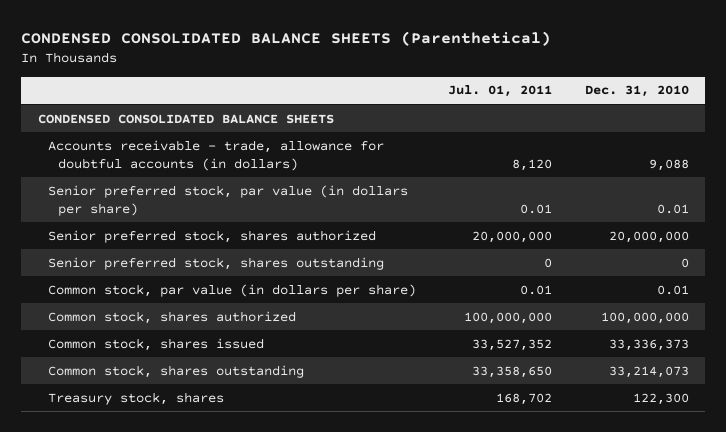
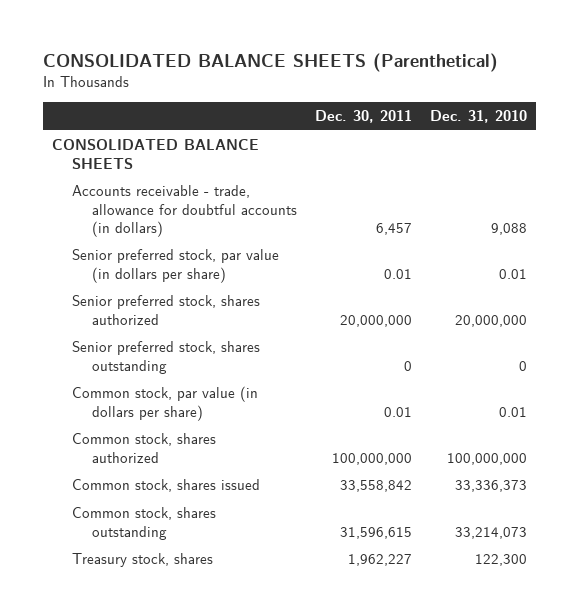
[21,31,552,47] CONDENSED CONSOLIDATED BALANCE SHEETS (Parenthetical) -> [43,52,499,72] CONSOLIDATED BALANCE SHEETS (Parenthetical)
[448,85,553,98] Jul. 01, 2011 -> none
none -> [315,110,413,124] Dec. 30, 2011
[37,113,334,124] CONDENSED CONSOLIDATED BALANCE SHEETS -> [51,139,259,169] CONSOLIDATED BALANCE SHEETS

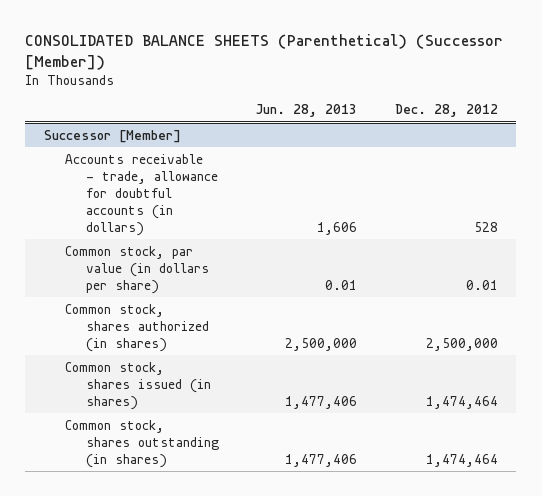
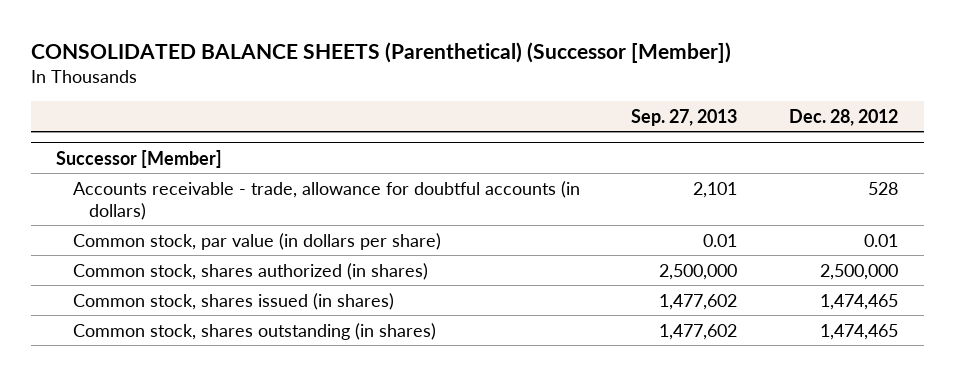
[256,104,358,118] Jun. 28, 2013 -> none
none -> [631,108,738,126] Sep. 27, 2013
[425,395,498,409] 1,474,464 -> [820,293,899,310] 1,474,465
[425,453,498,467] 1,474,464 -> [820,323,899,340] 1,474,465

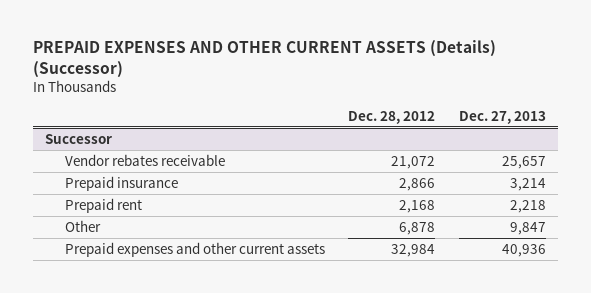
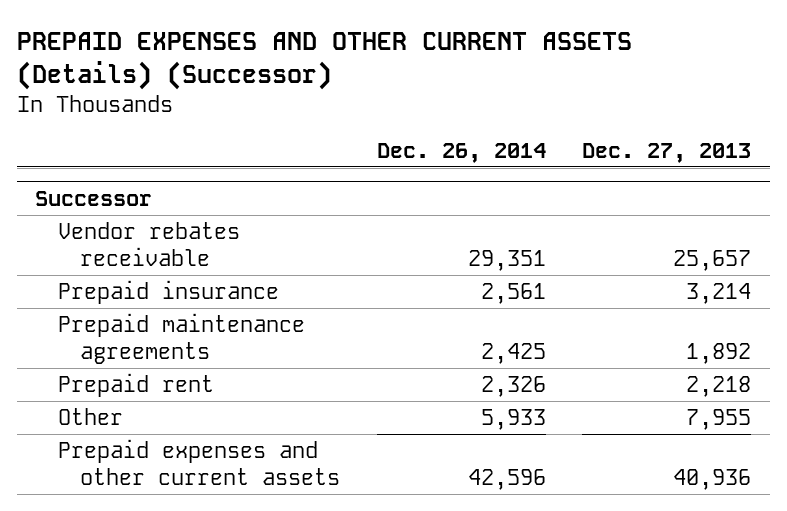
[348,110,436,124] Dec. 28, 2012 -> none
none -> [376,142,546,163] Dec. 26, 2014
none -> [57,313,305,365] Prepaid maintenance agreements
[510,221,547,235] 9,847 -> [686,409,752,431] 7,955

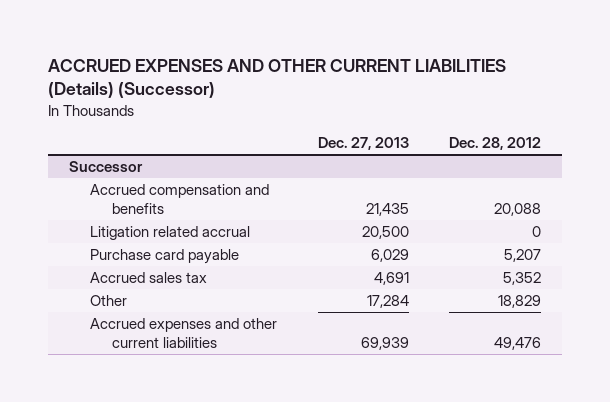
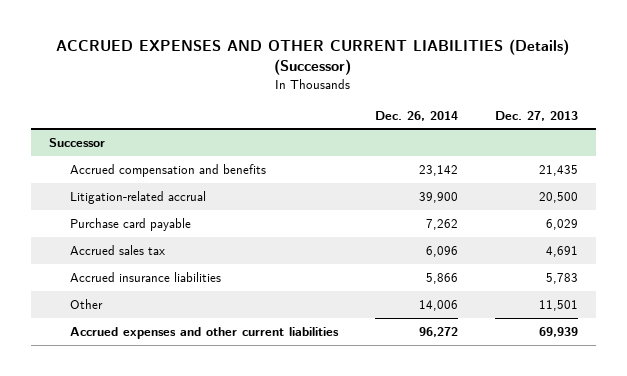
[449,136,542,150] Dec. 28, 2012 -> none
none -> [374,110,458,121] Dec. 26, 2014
[90,226,251,241] Litigation related accrual -> [69,190,206,204] Litigation-related accrual
none -> [69,271,221,282] Accrued insurance liabilities
[366,295,409,309] 17,284 -> [538,299,578,311] 11,501

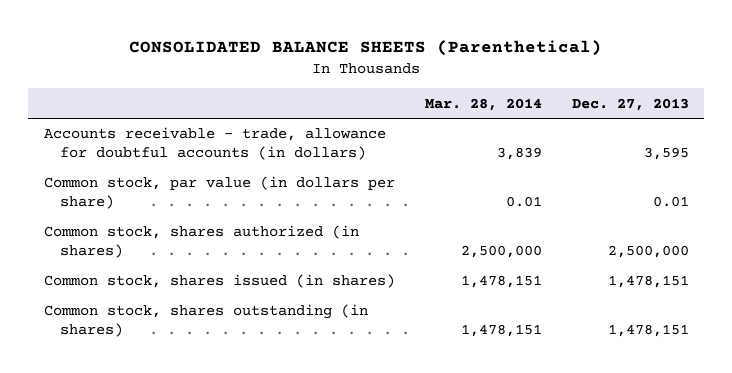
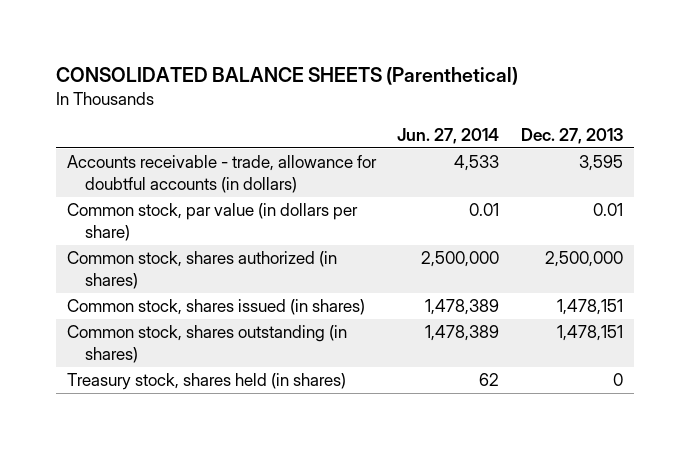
[424,97,542,111] Mar. 28, 2014 -> none
none -> [397,127,500,144] Jun. 27, 2014
none -> [66,373,346,391] Treasury stock, shares held (in shares)

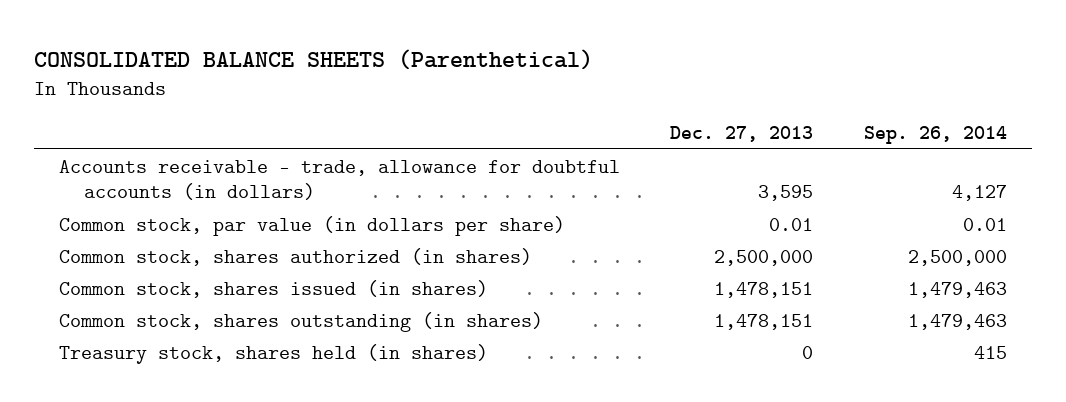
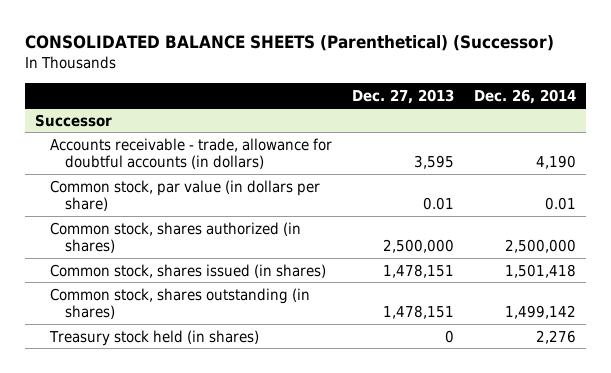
[33,48,593,70] CONSOLIDATED BALANCE SHEETS (Parenthetical) -> [25,35,555,52] CONSOLIDATED BALANCE SHEETS (Parenthetical) (Successor)
[863,125,1007,144] Sep. 26, 2014 -> none
none -> [474,88,577,104] Dec. 26, 2014
none -> [35,113,113,127] Successor
[59,343,489,364] Treasury stock, shares held (in shares) -> [49,329,260,346] Treasury stock held (in shares)

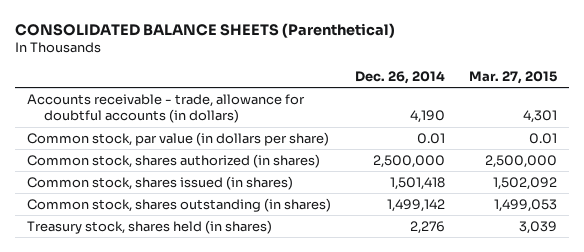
[25,35,555,52] CONSOLIDATED BALANCE SHEETS (Parenthetical) (Successor) -> [14,22,395,38] CONSOLIDATED BALANCE SHEETS (Parenthetical)
[352,88,455,104] Dec. 27, 2013 -> none
none -> [469,70,558,84] Mar. 27, 2015
[35,113,113,127] Successor -> none
[49,329,260,346] Treasury stock held (in shares) -> [27,219,273,234] Treasury stock, shares held (in shares)

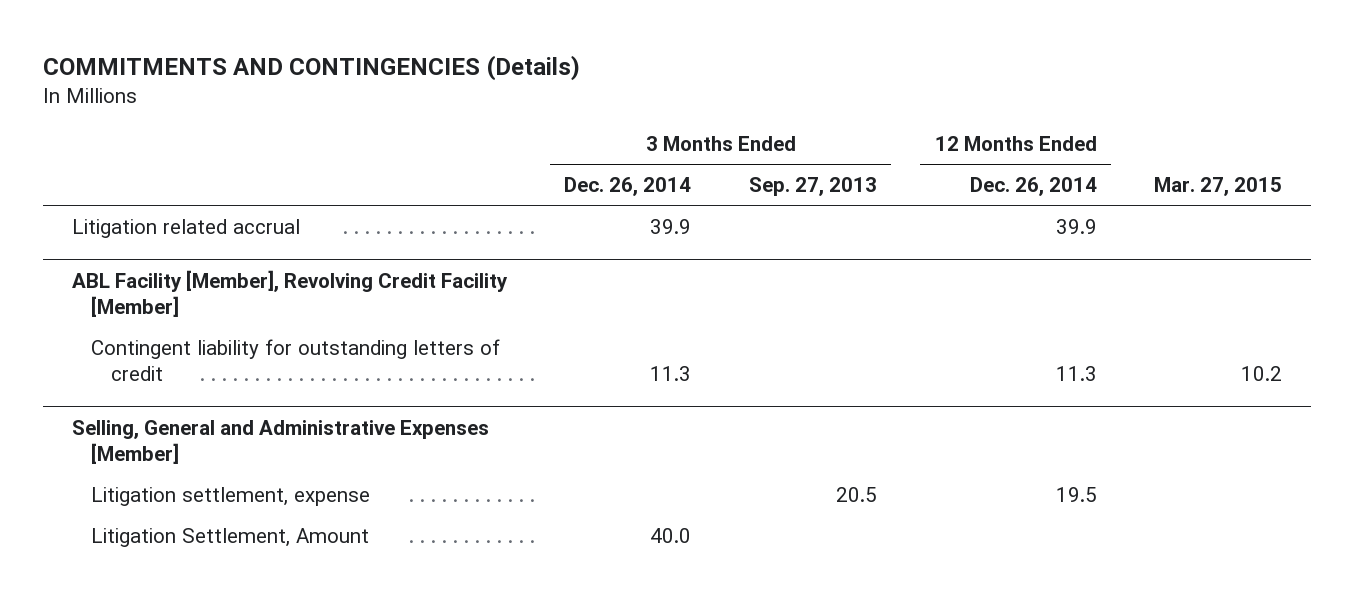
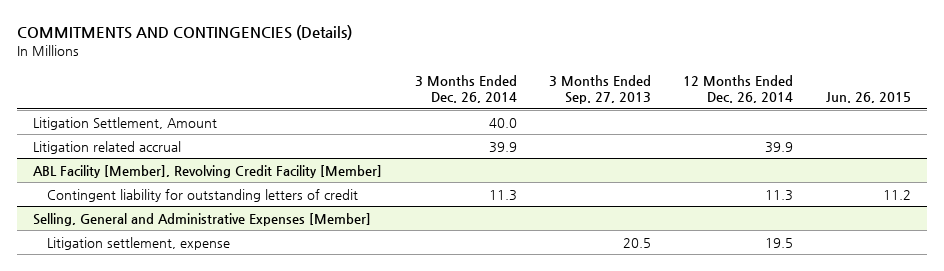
[1154,177,1283,197] Mar. 27, 2015 -> none
none -> [825,92,911,104] Jun. 26, 2015
none -> [33,116,218,130] Litigation Settlement, Amount
[91,527,370,547] Litigation Settlement, Amount -> none

